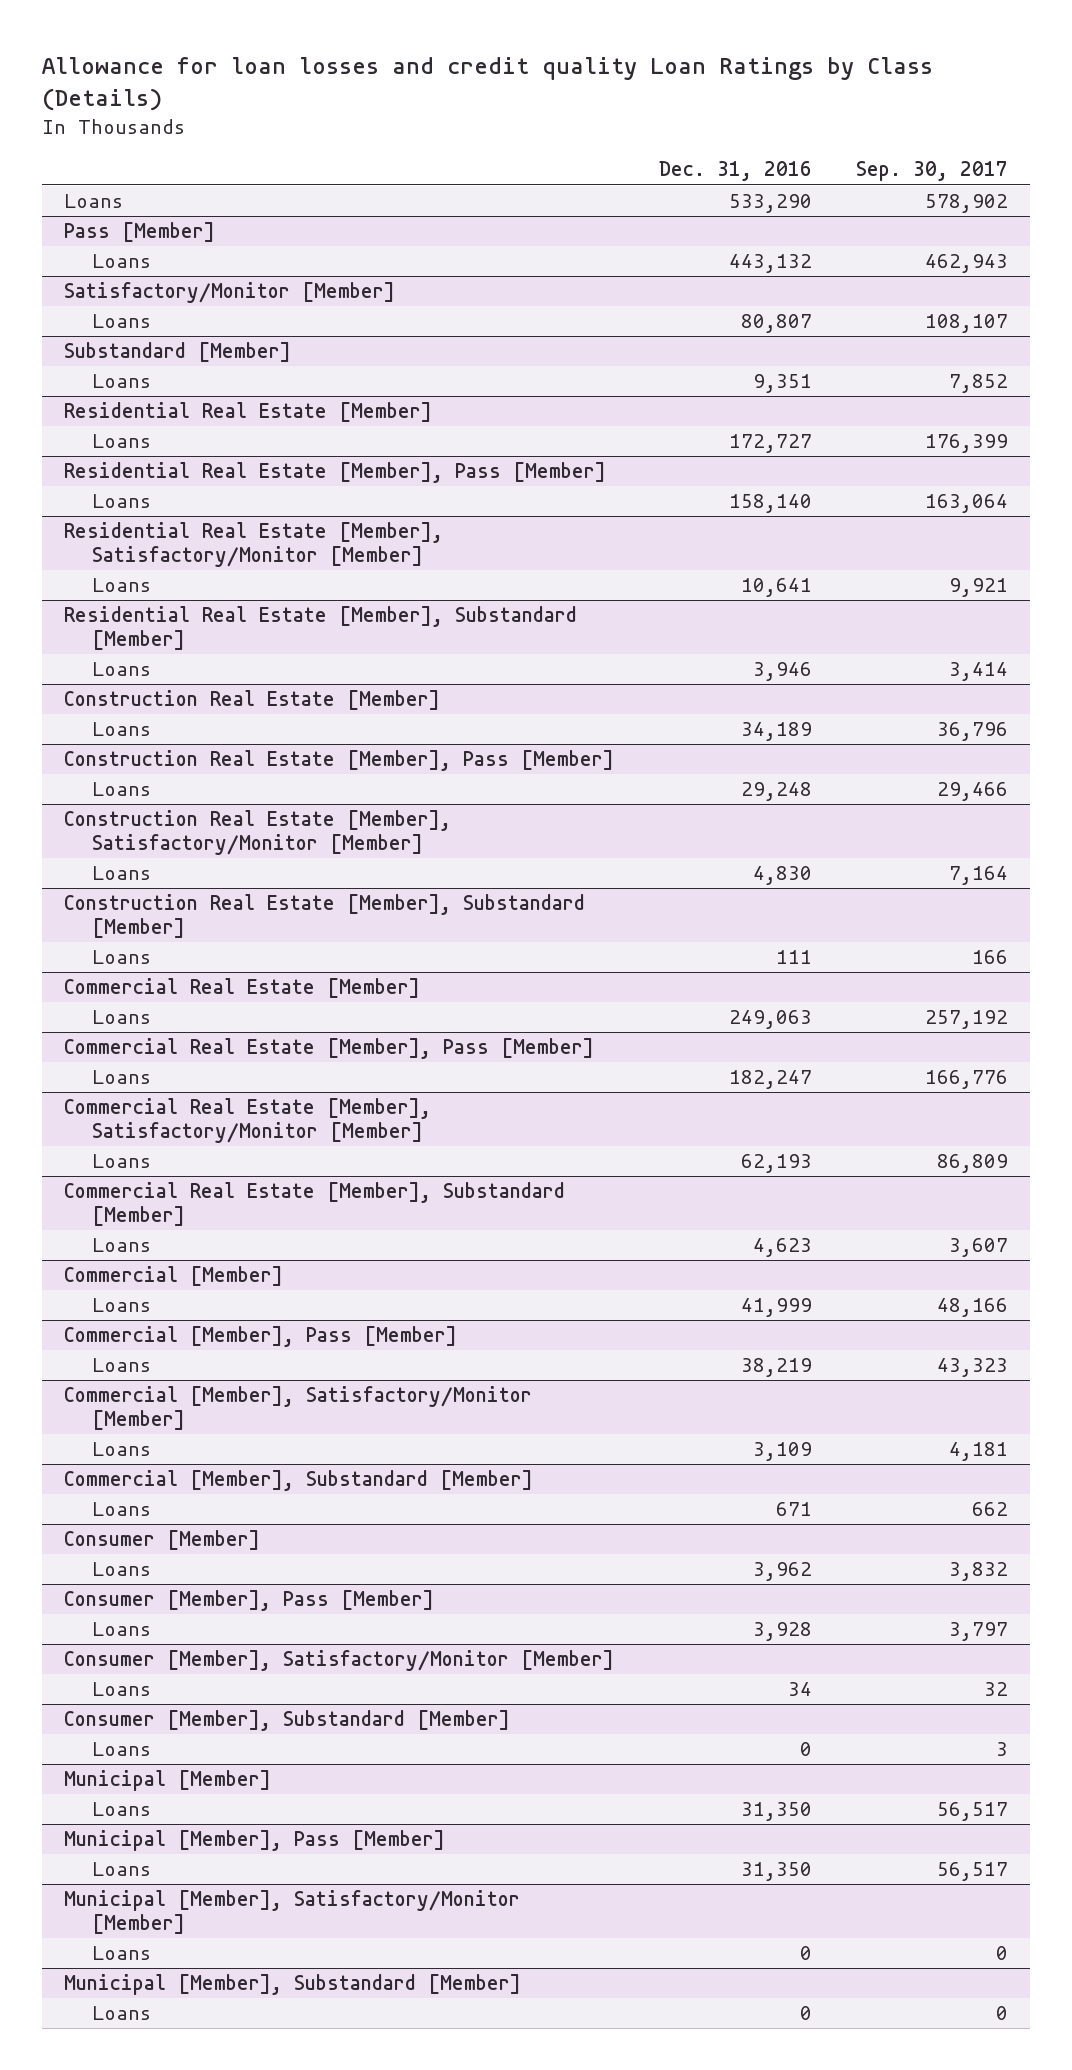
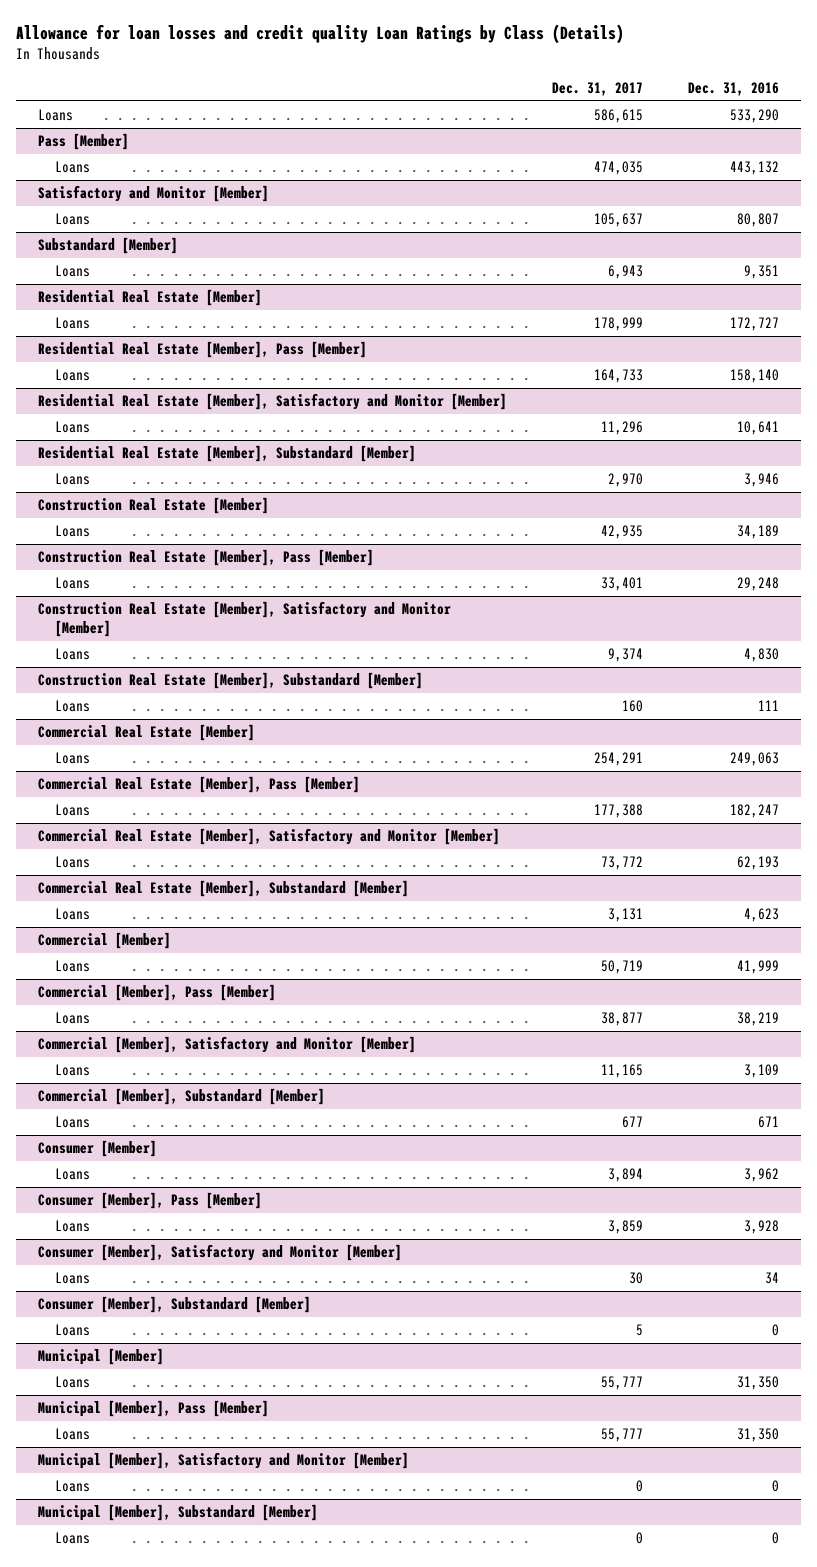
[855,161,1008,182] Sep. 30, 2017 -> none
none -> [552,81,644,96] Dec. 31, 2017
[64,282,396,304] Satisfactory/Monitor [Member] -> [38,185,270,203] Satisfactory and Monitor [Member]
[64,522,444,567] Residential Real Estate [Member], Satisfactory/Monitor [Member] -> [38,393,508,411] Residential Real Estate [Member], Satisfactory and Monitor [Member]
[64,810,452,855] Construction Real Estate [Member], Satisfactory/Monitor [Member] -> [38,601,452,638] Construction Real Estate [Member], Satisfactory and Monitor [Member]
[64,1098,432,1143] Commercial Real Estate [Member], Satisfactory/Monitor [Member] -> [38,828,501,846] Commercial Real Estate [Member], Satisfactory and Monitor [Member]
[64,1386,533,1430] Commercial [Member], Satisfactory/Monitor [Member] -> [38,1036,417,1054] Commercial [Member], Satisfactory and Monitor [Member]
[64,1650,615,1672] Consumer [Member], Satisfactory/Monitor [Member] -> [38,1244,403,1262] Consumer [Member], Satisfactory and Monitor [Member]
[64,1890,521,1934] Municipal [Member], Satisfactory/Monitor [Member] -> [38,1452,410,1470] Municipal [Member], Satisfactory and Monitor [Member]

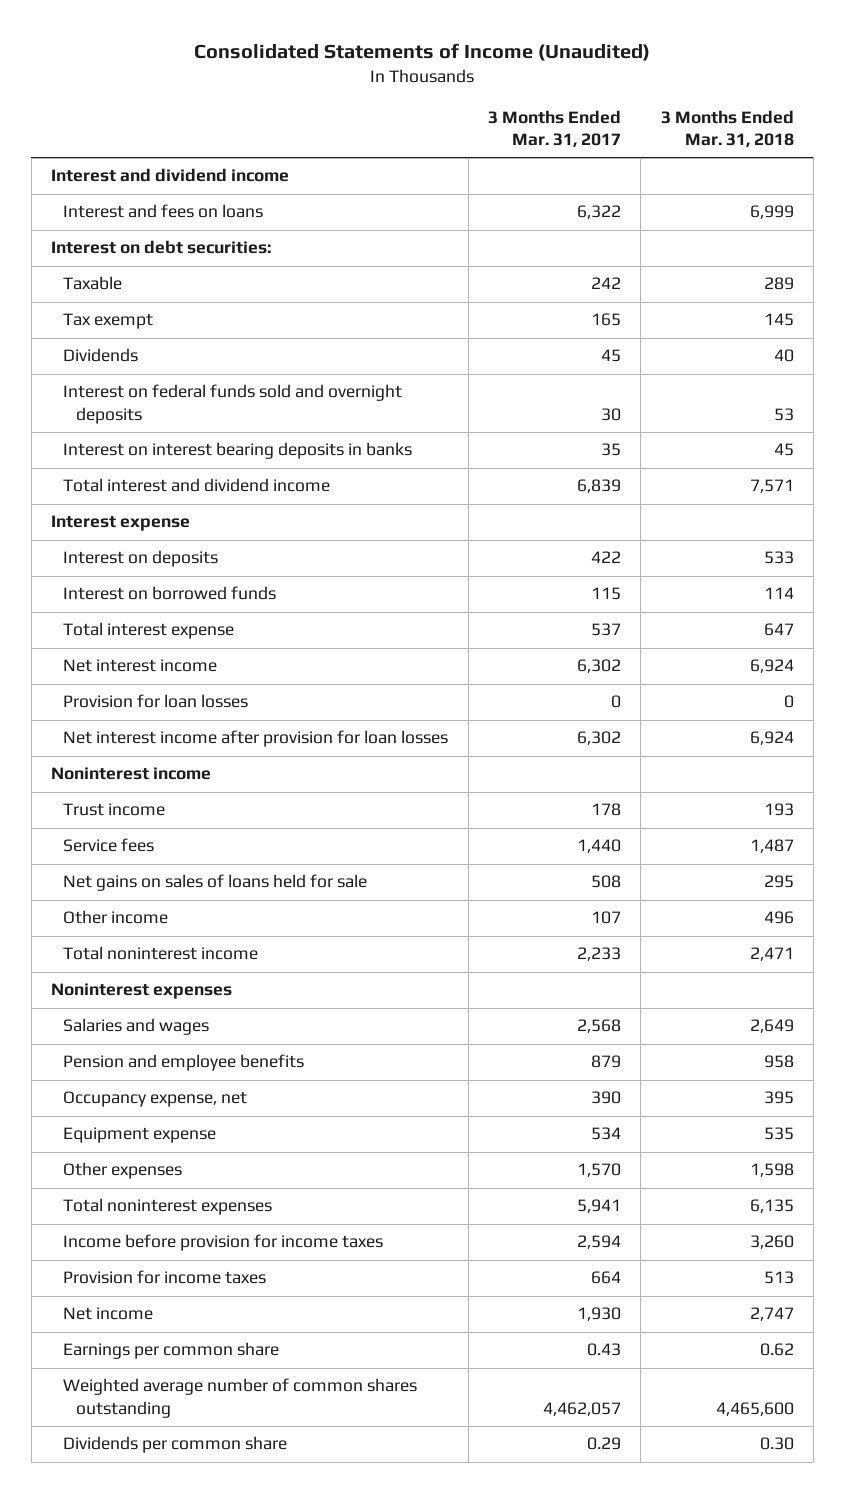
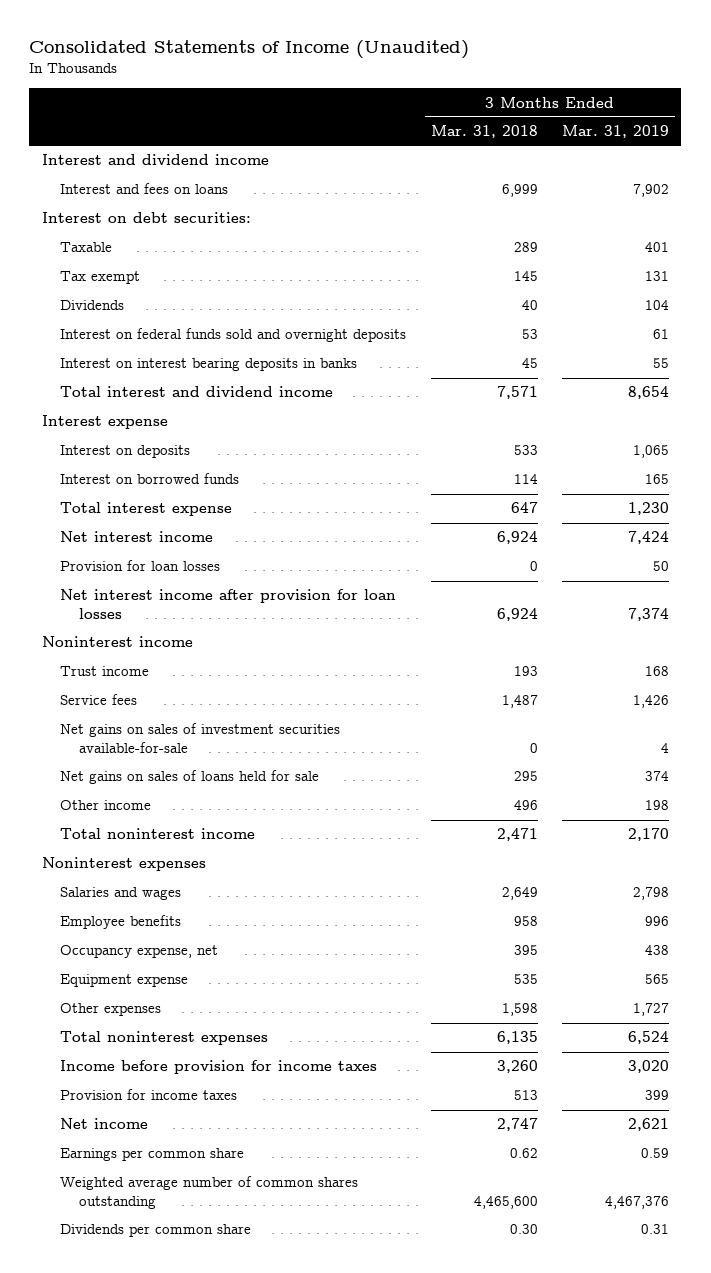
[488,110,622,148] 3 Months Ended Mar. 31, 2017 -> none
none -> [562,125,670,139] Mar. 31, 2019
none -> [60,723,341,753] Net gains on sales of investment securities available-for-sale
[63,1054,305,1072] Pension and employee benefits -> [60,915,182,930] Employee benefits

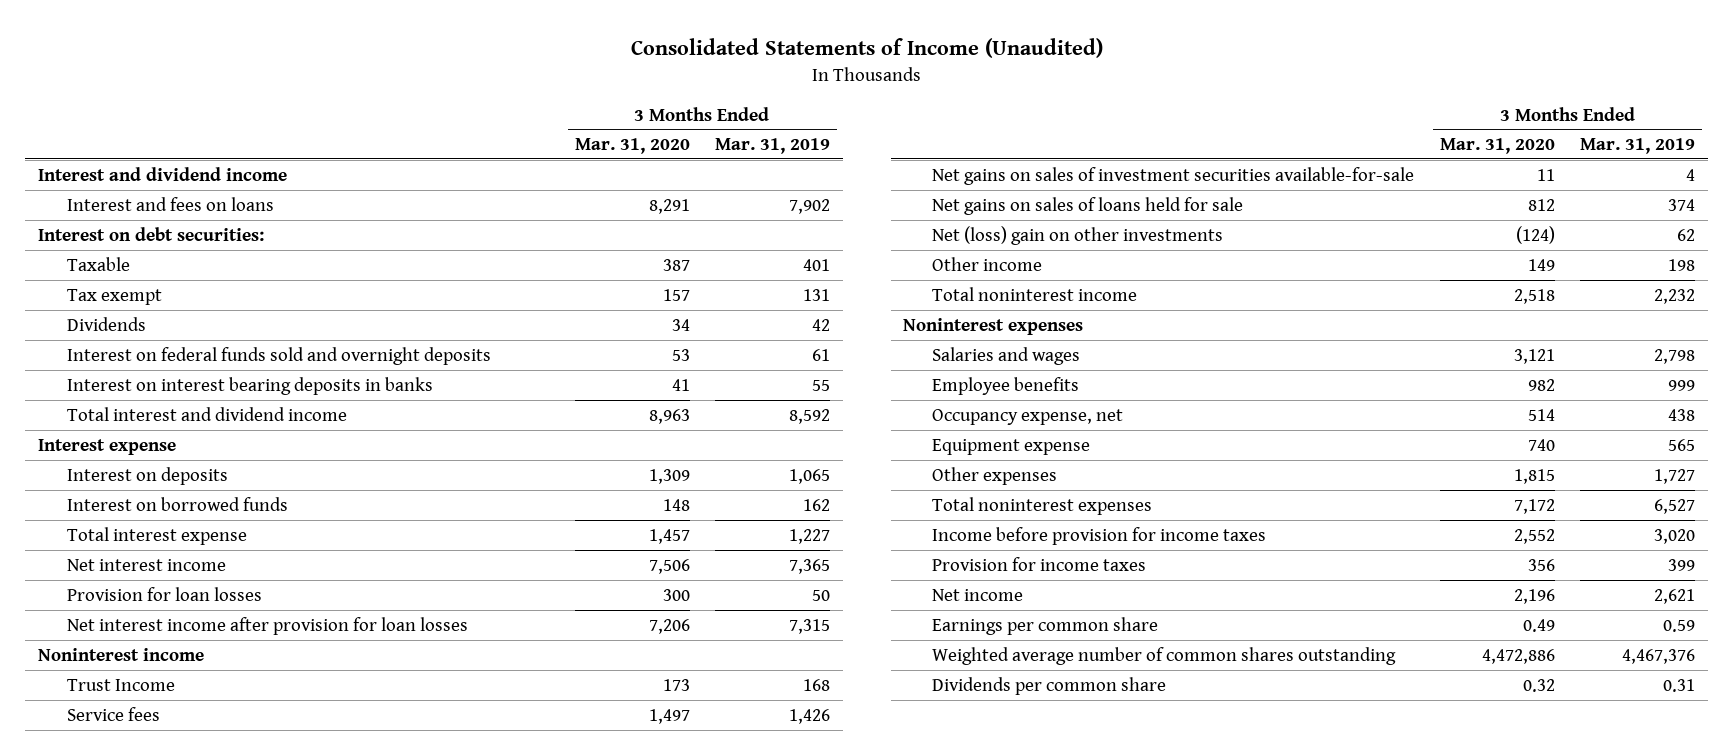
[430,125,538,139] Mar. 31, 2018 -> none
none -> [574,138,690,155] Mar. 31, 2020
[645,300,670,311] 104 -> [812,318,831,331] 42
[628,386,670,400] 8,654 -> [789,408,831,424] 8,592
[645,474,670,485] 165 -> [803,498,831,511] 162
[628,502,670,516] 1,230 -> [789,528,831,544] 1,227
[628,531,670,545] 7,424 -> [789,558,831,574] 7,365
[628,607,670,621] 7,374 -> [789,618,831,634] 7,315
[60,666,150,677] Trust income -> [67,678,176,691] Trust Income
none -> [932,225,1224,245] Net (loss) gain on other investments
[628,828,670,842] 2,170 -> [1654,288,1696,304] 2,232
[645,916,670,927] 996 -> [1668,379,1696,391] 999
[628,1031,670,1045] 6,524 -> [1654,498,1696,514] 6,527

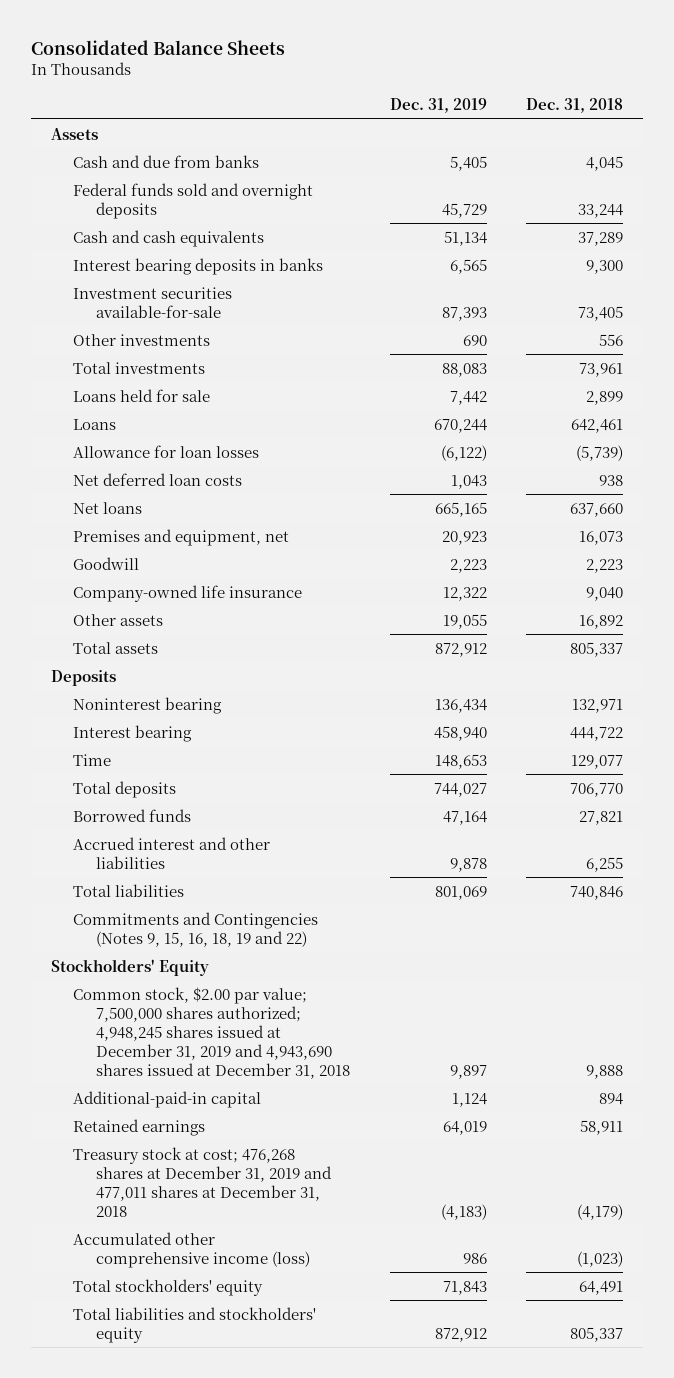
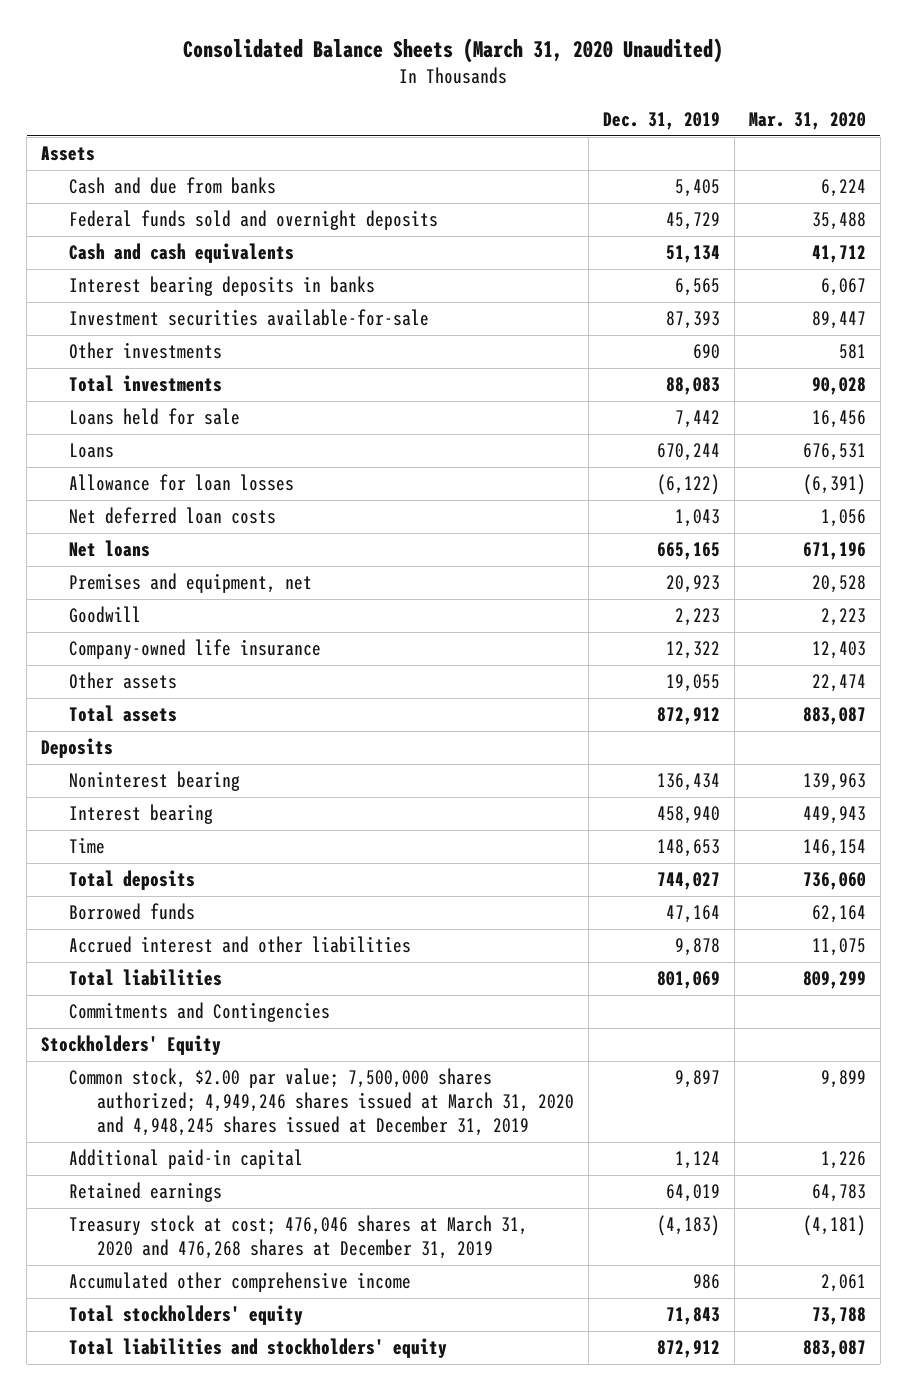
[30,39,285,55] Consolidated Balance Sheets -> [183,37,724,63] Consolidated Balance Sheets (March 31, 2020 Unaudited)
[526,98,624,114] Dec. 31, 2018 -> none
none -> [748,112,866,131] Mar. 31, 2020
[73,911,319,947] Commitments and Contingencies (Notes 9, 15, 16, 18, 19 and 22) -> [69,1002,331,1023] Commitments and Contingencies
[73,986,350,1079] Common stock, $2.00 par value; 7,500,000 shares authorized; 4,948,245 shares issued at December 31, 2019 and 4,943,690 shares issued at December 31, 2018 -> [69,1068,575,1137] Common stock, $2.00 par value; 7,500,000 shares authorized; 4,949,246 shares issued at March 31, 2020 and 4,948,245 shares issued at December 31, 2019
[73,1090,262,1108] Additional-paid-in capital -> [69,1149,304,1170] Additional paid-in capital
[73,1146,332,1217] Treasury stock at cost; 476,268 shares at December 31, 2019 and 477,011 shares at December 31, 2018 -> [69,1215,529,1260] Treasury stock at cost; 476,046 shares at March 31, 2020 and 476,268 shares at December 31, 2019
[73,1231,310,1268] Accumulated other comprehensive income (loss) -> [69,1272,412,1293] Accumulated other comprehensive income

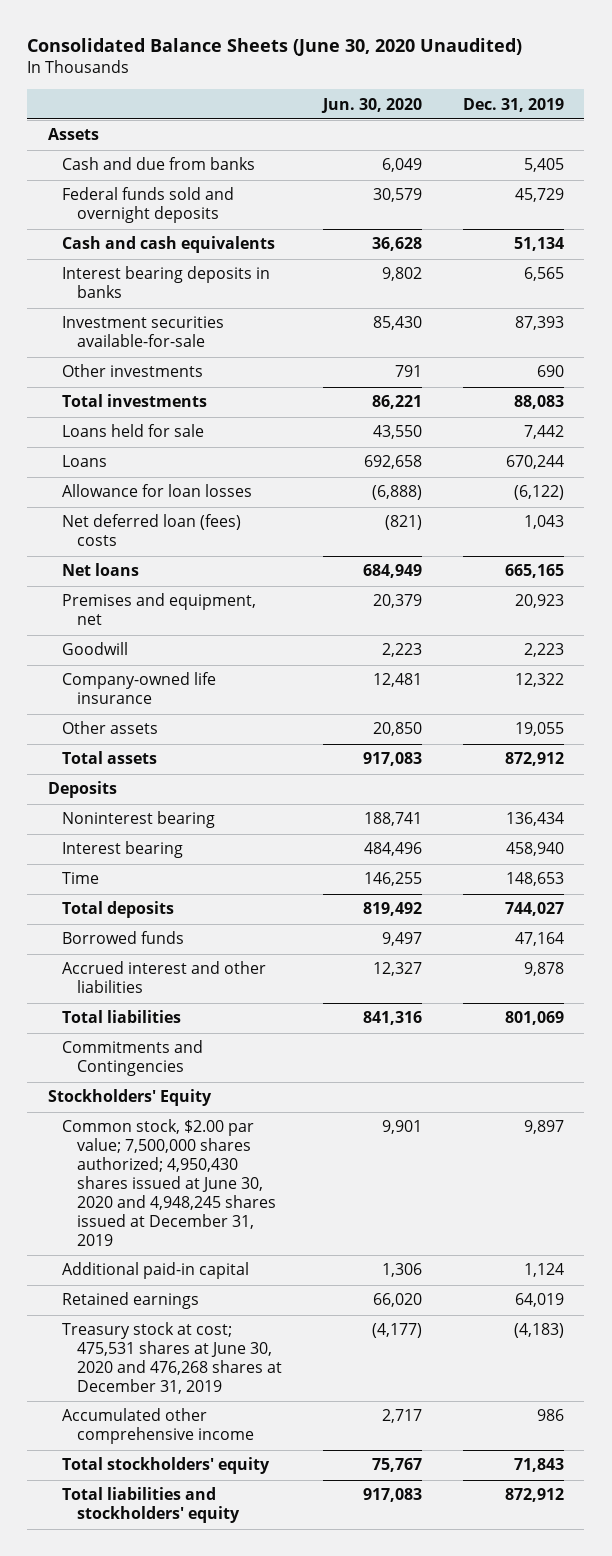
[183,37,724,63] Consolidated Balance Sheets (March 31, 2020 Unaudited) -> [27,37,523,56] Consolidated Balance Sheets (June 30, 2020 Unaudited)
[748,112,866,131] Mar. 31, 2020 -> none
none -> [321,97,423,113] Jun. 30, 2020
[69,507,277,525] Net deferred loan costs -> [62,514,242,547] Net deferred loan (fees) costs
[69,1068,575,1137] Common stock, $2.00 par value; 7,500,000 shares authorized; 4,949,246 shares issued at March 31, 2020 and 4,948,245 shares issued at December 31, 2019 -> [62,1119,277,1246] Common stock, $2.00 par value; 7,500,000 shares authorized; 4,950,430 shares issued at June 30, 2020 and 4,948,245 shares issued at December 31, 2019
[69,1215,529,1260] Treasury stock at cost; 476,046 shares at March 31, 2020 and 476,268 shares at December 31, 2019 -> [62,1322,283,1395] Treasury stock at cost; 475,531 shares at June 30, 2020 and 476,268 shares at December 31, 2019

